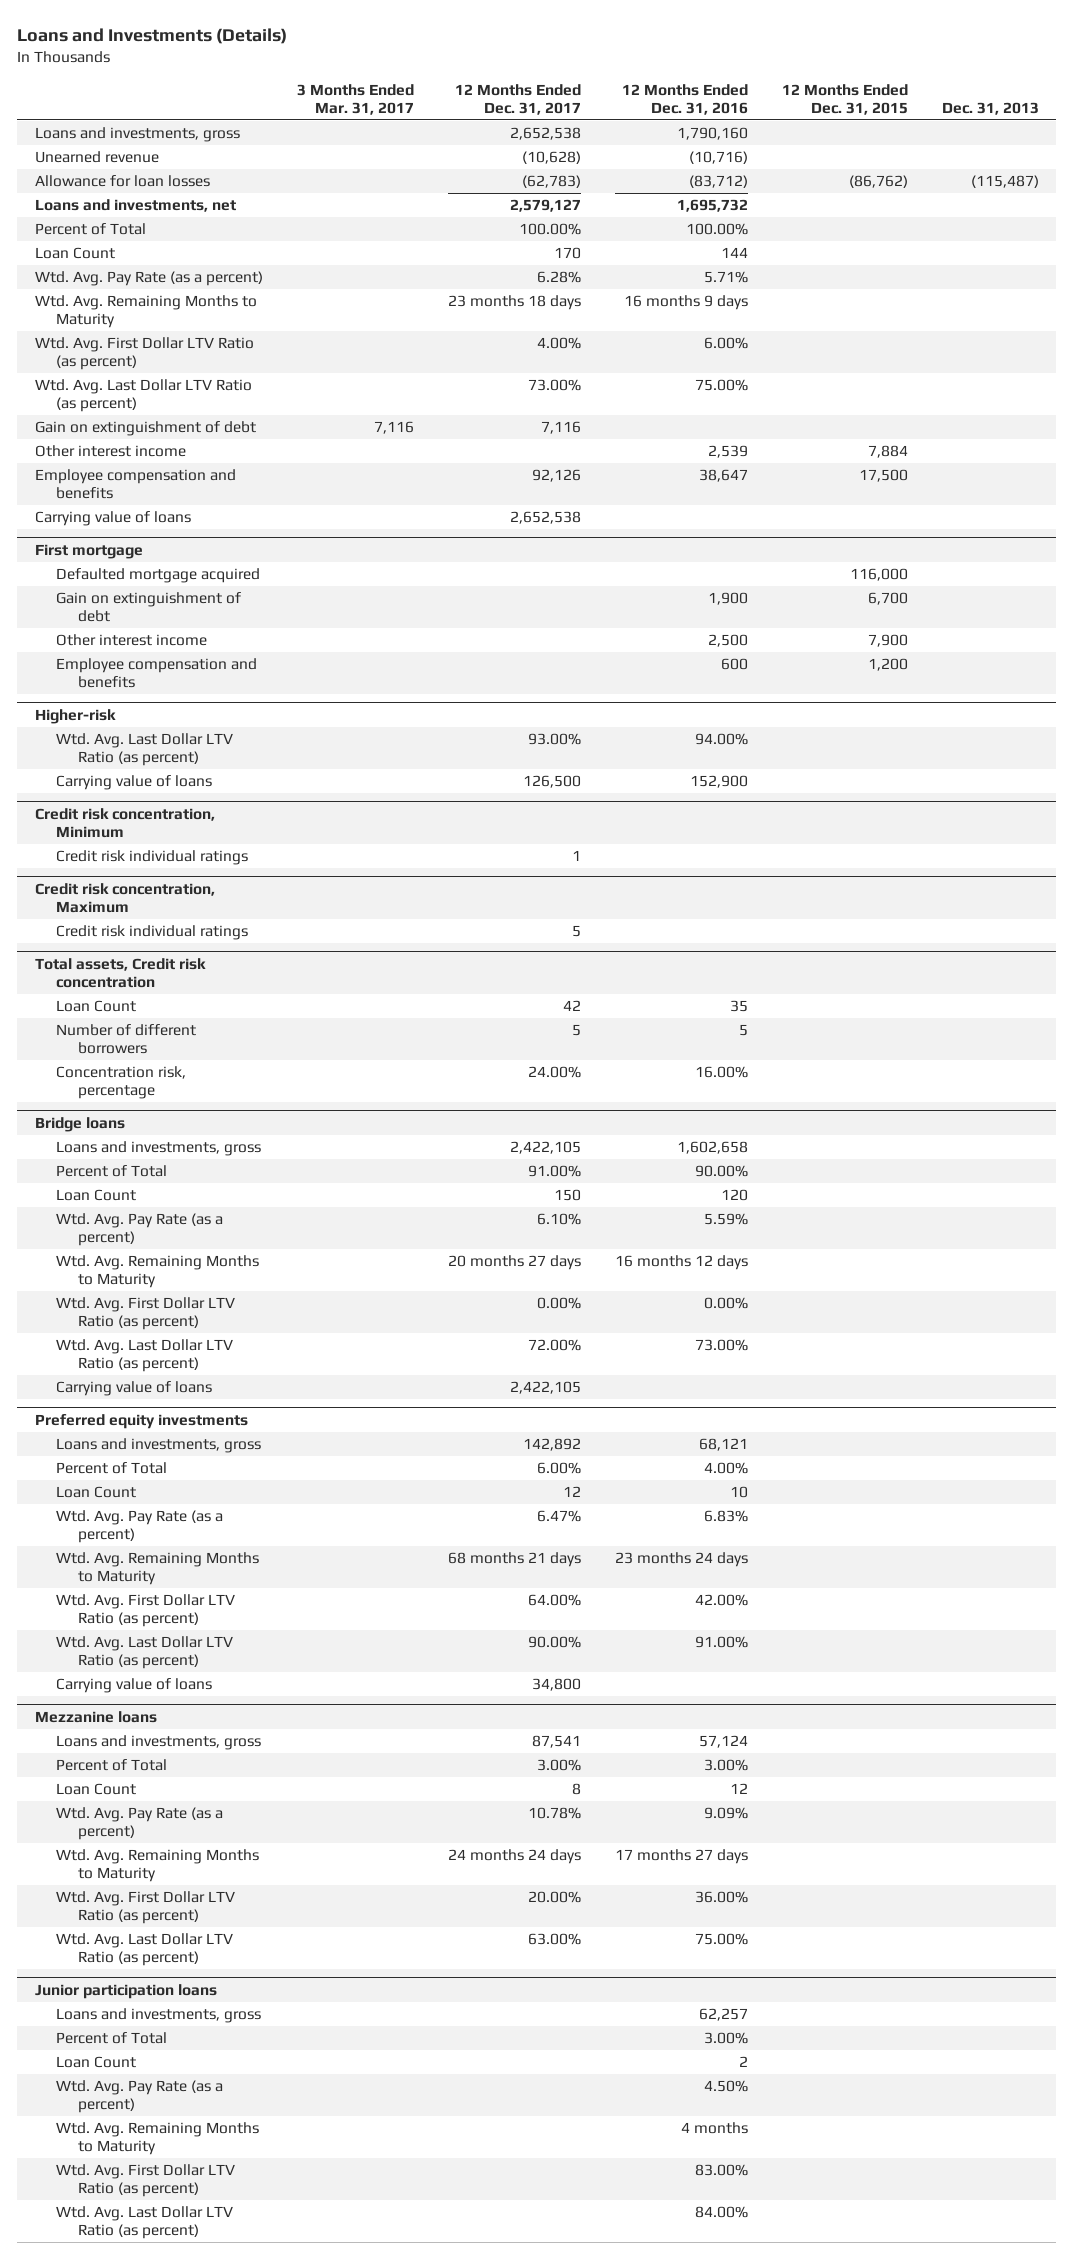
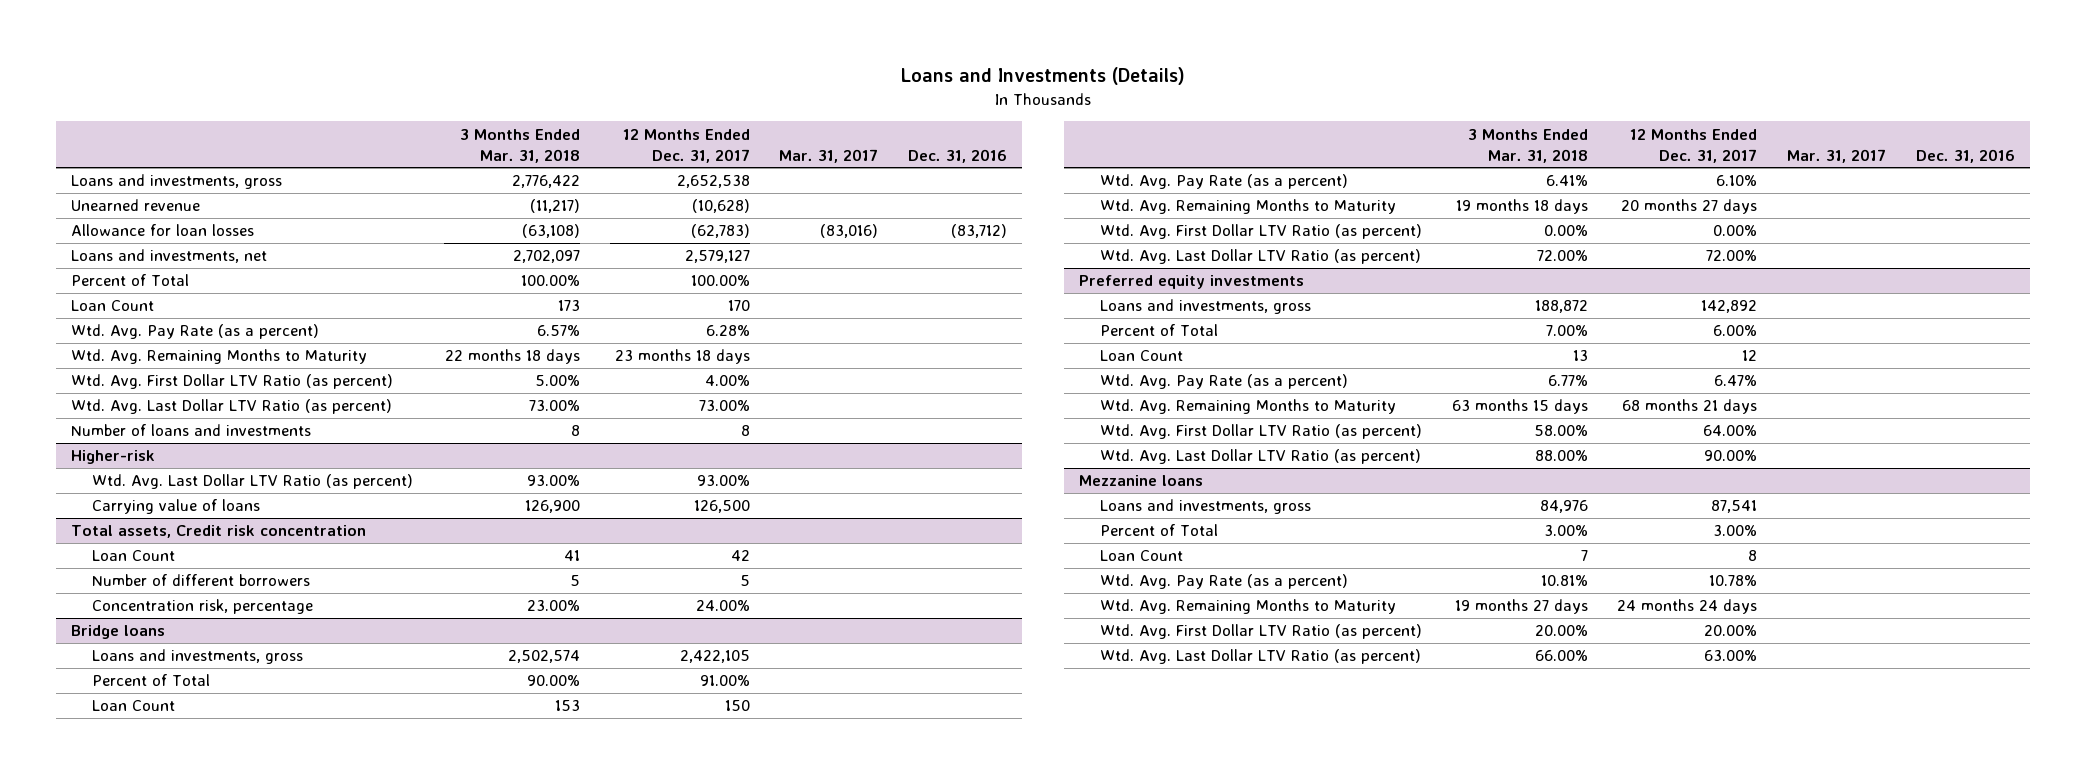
[296,83,414,115] 3 Months Ended Mar. 31, 2017 -> none
[621,83,748,115] 12 Months Ended Dec. 31, 2016 -> none
[782,83,909,115] 12 Months Ended Dec. 31, 2015 -> none
[942,101,1040,115] Dec. 31, 2013 -> none
none -> [460,128,581,163] 3 Months Ended Mar. 31, 2018
none -> [779,148,879,163] Mar. 31, 2017
none -> [908,148,1008,163] Dec. 31, 2016
[34,421,256,437] Gain on extinguishment of debt -> none
[34,445,186,458] Other interest income -> none
[34,469,236,499] Employee compensation and benefits -> none
[34,511,191,527] Carrying value of loans -> none
[34,544,143,560] First mortgage -> none
[56,568,261,584] Defaulted mortgage acquired -> none
[56,592,242,622] Gain on extinguishment of debt -> none
[56,634,208,647] Other interest income -> none
[56,658,258,688] Employee compensation and benefits -> none
none -> [70,424,311,437] Number of loans and investments
[34,808,215,838] Credit risk concentration, Minimum -> none
[56,850,249,866] Credit risk individual ratings -> none
[34,883,215,913] Credit risk concentration, Maximum -> none
[56,925,249,941] Credit risk individual ratings -> none
[56,1381,213,1397] Carrying value of loans -> none
[56,1678,213,1694] Carrying value of loans -> none
[34,1984,217,2000] Junior participation loans -> none
[56,2008,262,2024] Loans and investments, gross -> none
[56,2032,168,2045] Percent of Total -> none
[56,2056,137,2069] Loan Count -> none
[56,2080,224,2113] Wtd. Avg. Pay Rate (as a percent) -> none
[56,2122,260,2155] Wtd. Avg. Remaining Months to Maturity -> none
[56,2164,236,2197] Wtd. Avg. First Dollar LTV Ratio (as percent) -> none
[56,2206,234,2239] Wtd. Avg. Last Dollar LTV Ratio (as percent) -> none

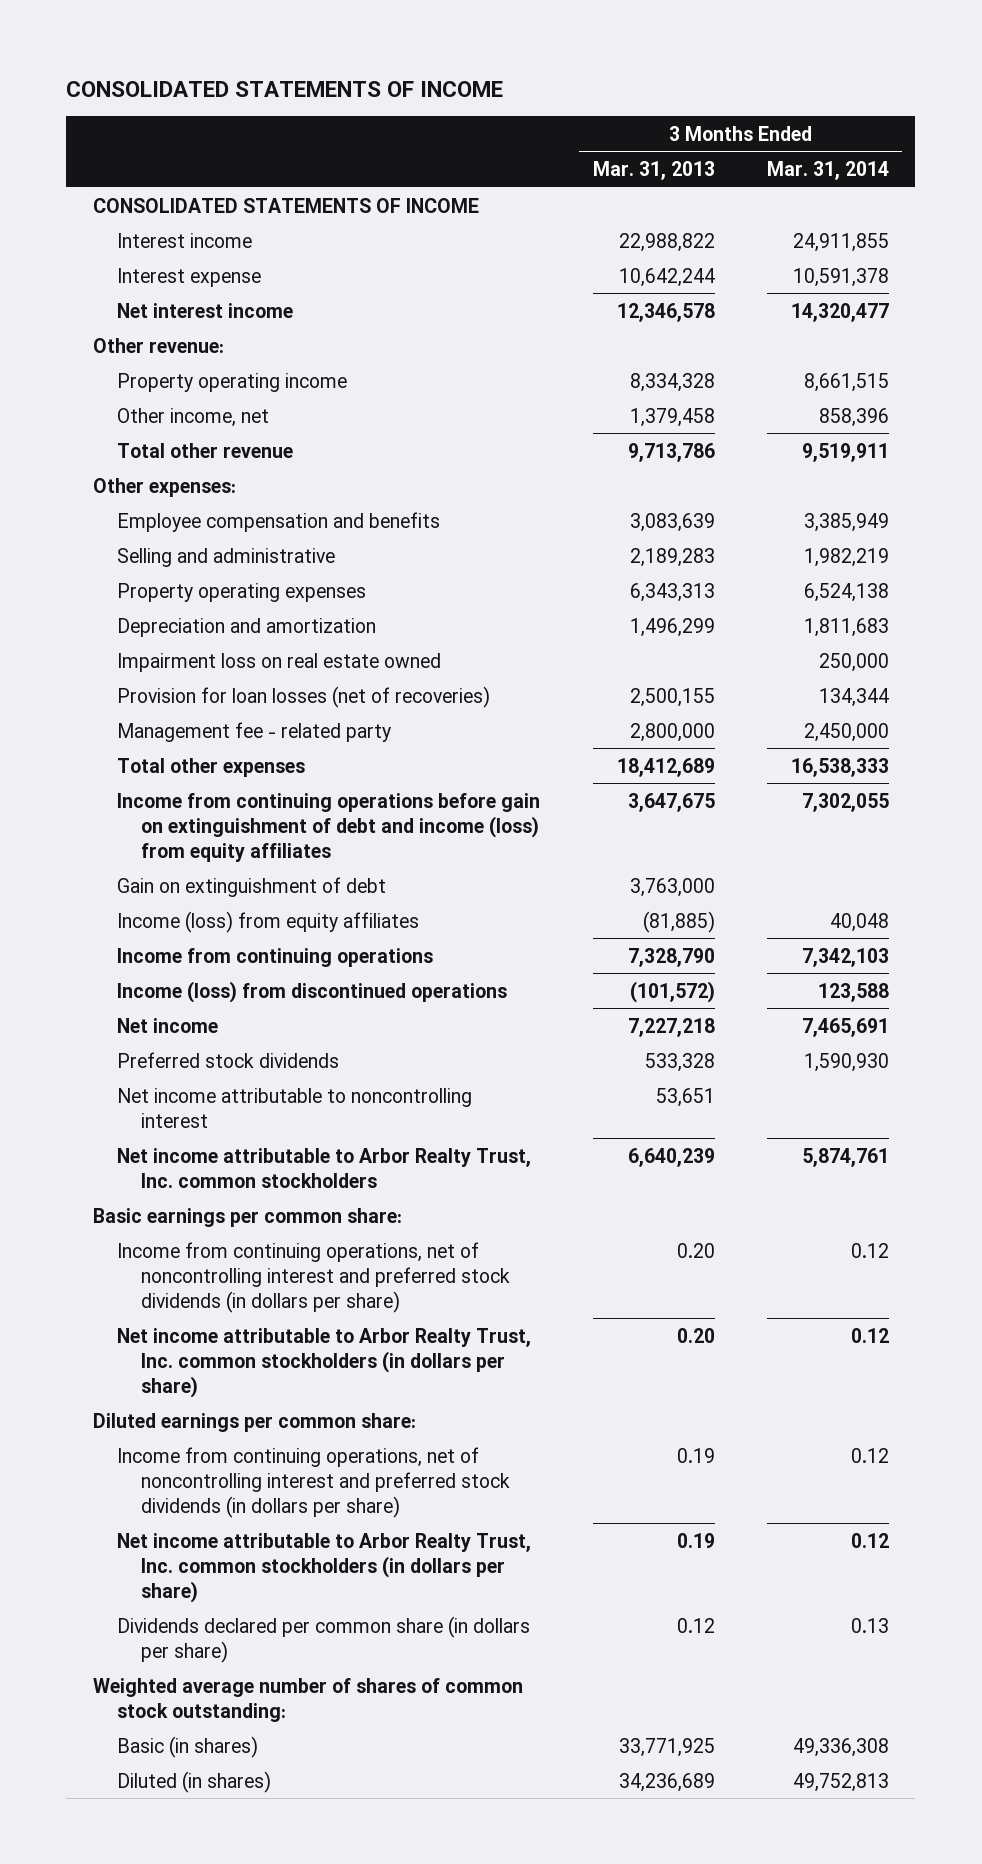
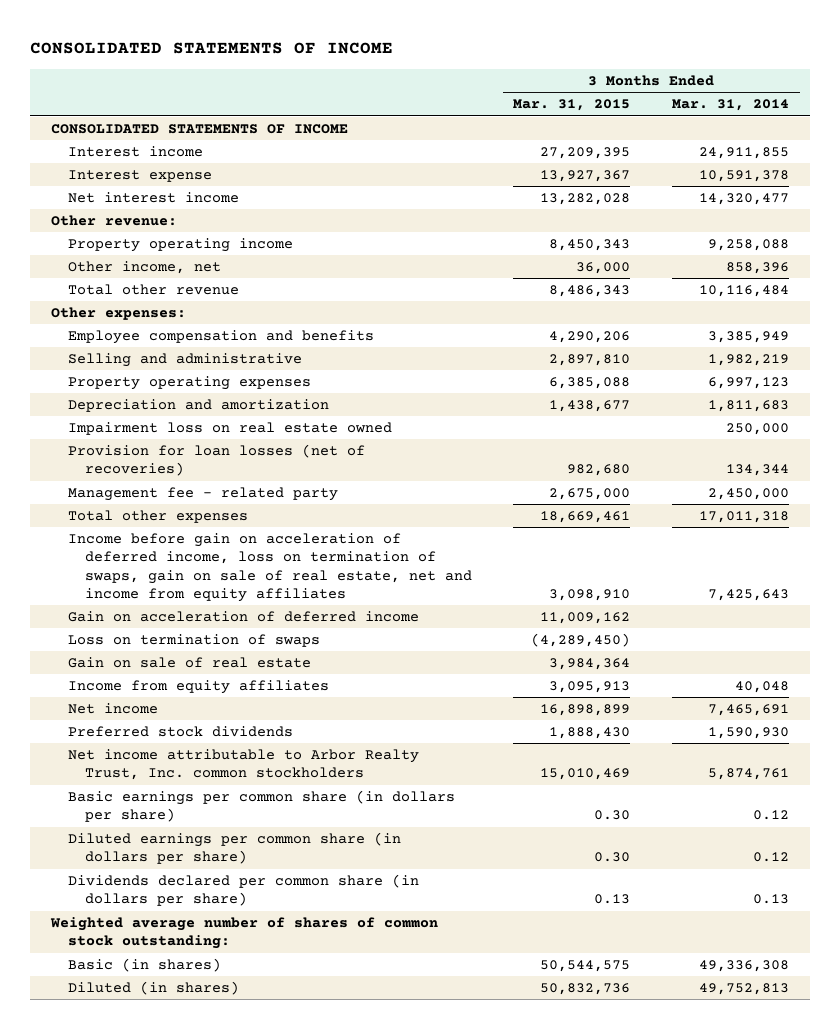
[592,161,715,181] Mar. 31, 2013 -> none
none -> [513,99,631,112] Mar. 31, 2015
[804,372,890,392] 8,661,515 -> [708,239,790,252] 9,258,088
[802,442,890,462] 9,519,911 -> [699,285,790,298] 10,116,484
[804,582,890,602] 6,524,138 -> [708,377,790,390] 6,997,123
[116,792,540,862] Income from continuing operations before gain on extinguishment of debt and income (loss) from equity affiliates -> none
[116,876,386,897] Gain on extinguishment of debt -> none
[116,947,433,967] Income from continuing operations -> none
[116,980,507,1003] Income (loss) from discontinued operations -> none
[791,757,890,777] 16,538,333 -> [699,511,790,524] 17,011,318
none -> [67,533,472,602] Income before gain on acceleration of deferred income, loss on termination of swaps, gain on sale of real estate, net and income from equity affiliates
none -> [67,611,419,623] Gain on acceleration of deferred income
none -> [67,634,320,648] Loss on termination of swaps
none -> [67,657,311,669] Gain on sale of real estate
[116,910,419,933] Income (loss) from equity affiliates -> [67,680,329,695] Income from equity affiliates
[116,1087,472,1128] Net income attributable to noncontrolling interest -> none
[92,1207,402,1227] Basic earnings per common share: -> none
[116,1241,511,1313] Income from continuing operations, net of noncontrolling interest and preferred stock dividends (in dollars per share) -> none
[92,1412,416,1432] Diluted earnings per common share: -> none
[116,1446,511,1518] Income from continuing operations, net of noncontrolling interest and preferred stock dividends (in dollars per share) -> none
[116,1327,531,1398] Net income attributable to Arbor Realty Trust, Inc. common stockholders (in dollars per share) -> [67,790,455,823] Basic earnings per common share (in dollars per share)
[116,1532,531,1603] Net income attributable to Arbor Realty Trust, Inc. common stockholders (in dollars per share) -> [67,832,401,865] Diluted earnings per common share (in dollars per share)

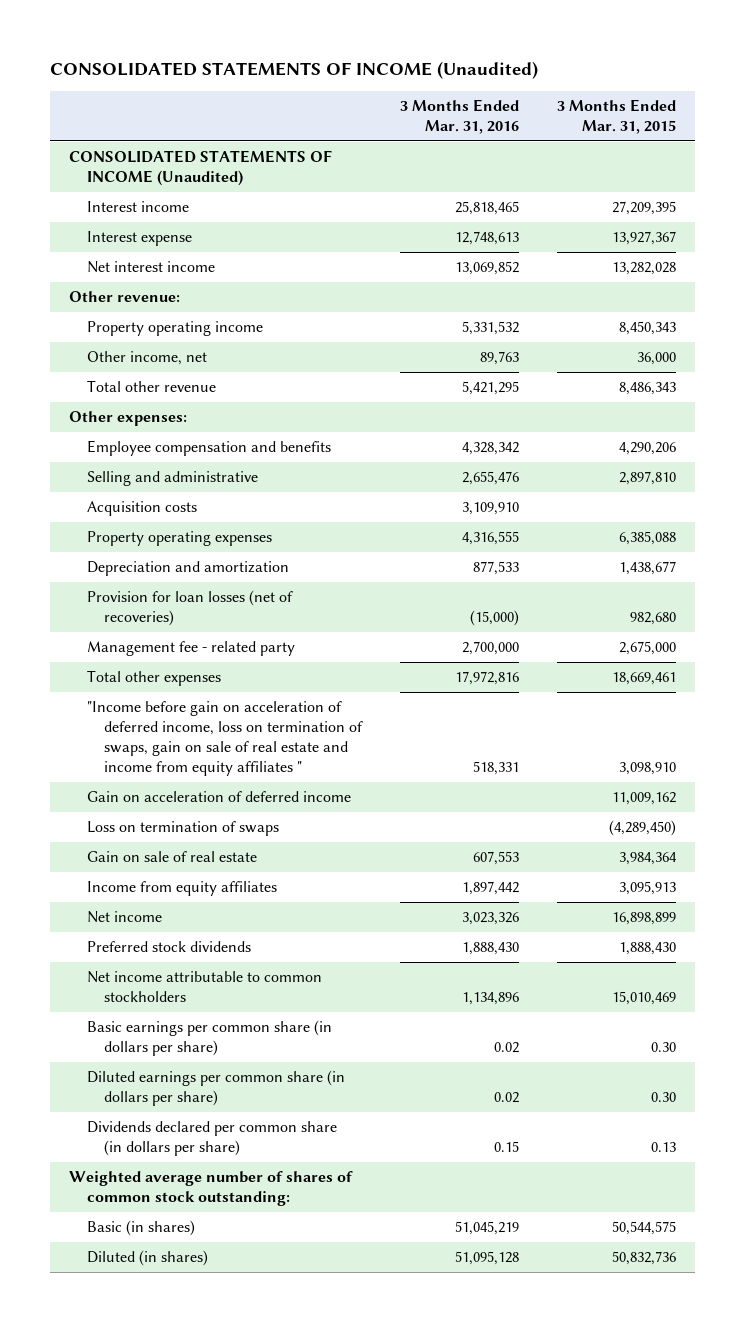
[30,42,394,55] CONSOLIDATED STATEMENTS OF INCOME -> [50,60,539,79] CONSOLIDATED STATEMENTS OF INCOME (Unaudited)
[672,99,790,112] Mar. 31, 2014 -> none
none -> [399,99,519,135] 3 Months Ended Mar. 31, 2016
[50,124,348,135] CONSOLIDATED STATEMENTS OF INCOME -> [68,150,332,187] CONSOLIDATED STATEMENTS OF INCOME (Unaudited)
none -> [86,501,197,517] Acquisition costs
[67,422,392,436] Impairment loss on real estate owned -> none
[67,533,472,602] Income before gain on acceleration of deferred income, loss on termination of swaps, gain on sale of real estate, net and income from equity affiliates -> [86,701,364,776] "Income before gain on acceleration of deferred income, loss on termination of swaps, gain on sale of real estate and income from equity affiliates "
[67,749,419,781] Net income attributable to Arbor Realty Trust, Inc. common stockholders -> [86,971,322,1003] Net income attributable to common stockholders

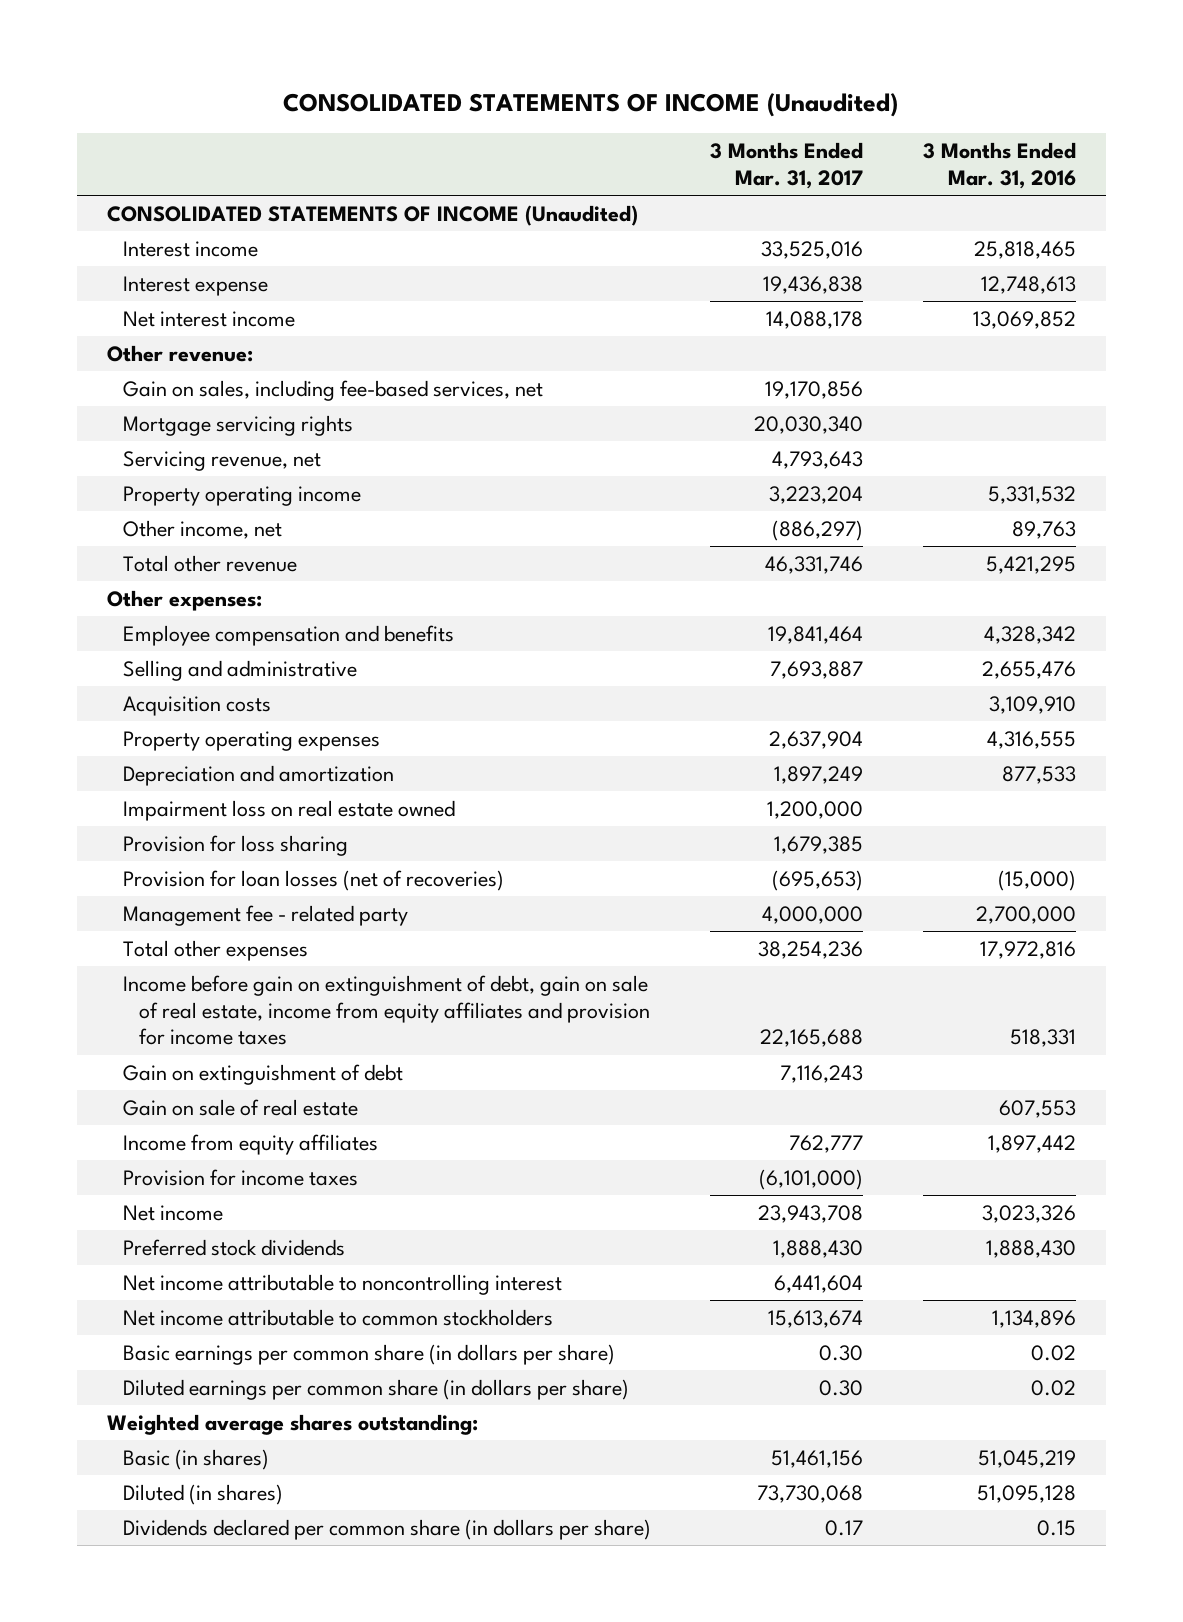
[556,99,676,135] 3 Months Ended Mar. 31, 2015 -> none
none -> [710,142,864,190] 3 Months Ended Mar. 31, 2017
none -> [122,379,543,401] Gain on sales, including fee-based services, net
none -> [122,414,353,436] Mortgage servicing rights
none -> [122,450,321,471] Servicing revenue, net
none -> [122,799,455,821] Impairment loss on real estate owned
none -> [122,834,348,856] Provision for loss sharing
[86,791,351,803] Gain on acceleration of deferred income -> none
[86,821,279,837] Loss on termination of swaps -> none
[86,701,364,776] "Income before gain on acceleration of deferred income, loss on termination of swaps, gain on sale of real estate and income from equity affiliates " -> [122,974,650,1046] Income before gain on extinguishment of debt, gain on sale of real estate, income from equity affiliates and provision for income taxes
none -> [122,1063,403,1085] Gain on extinguishment of debt
none -> [122,1168,358,1186] Provision for income taxes
none -> [122,1273,562,1295] Net income attributable to noncontrolling interest
[68,1171,353,1207] Weighted average number of shares of common stock outstanding: -> [106,1413,478,1435] Weighted average shares outstanding:
[86,1121,337,1157] Dividends declared per common share (in dollars per share) -> [122,1518,651,1540] Dividends declared per common share (in dollars per share)

